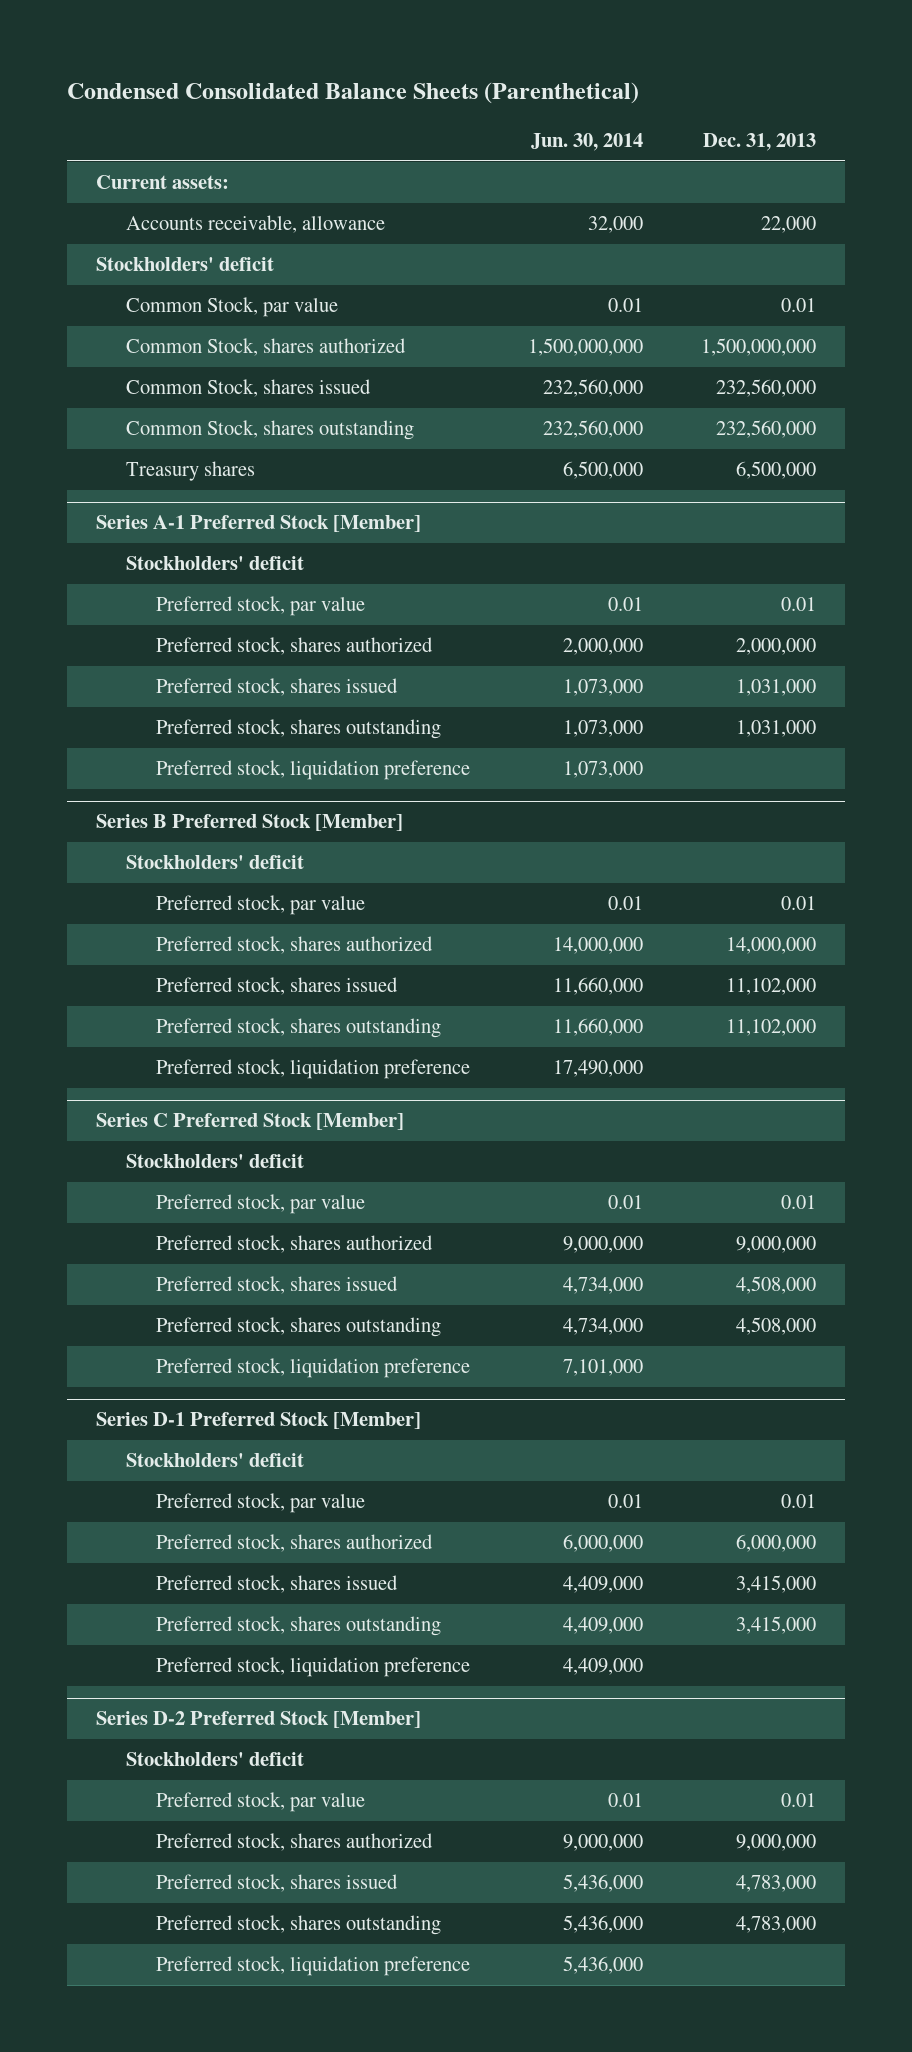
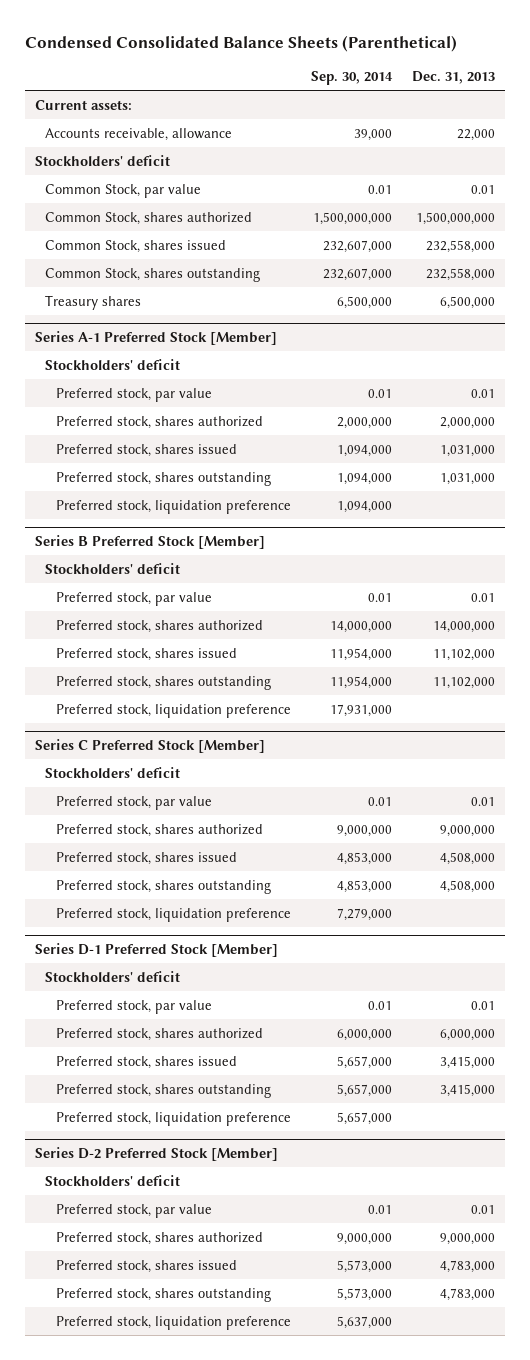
[531,133,644,152] Jun. 30, 2014 -> none
none -> [310,71,393,86] Sep. 30, 2014
[716,379,817,398] 232,560,000 -> [425,239,495,253] 232,558,000
[716,420,817,439] 232,560,000 -> [425,267,495,281] 232,558,000

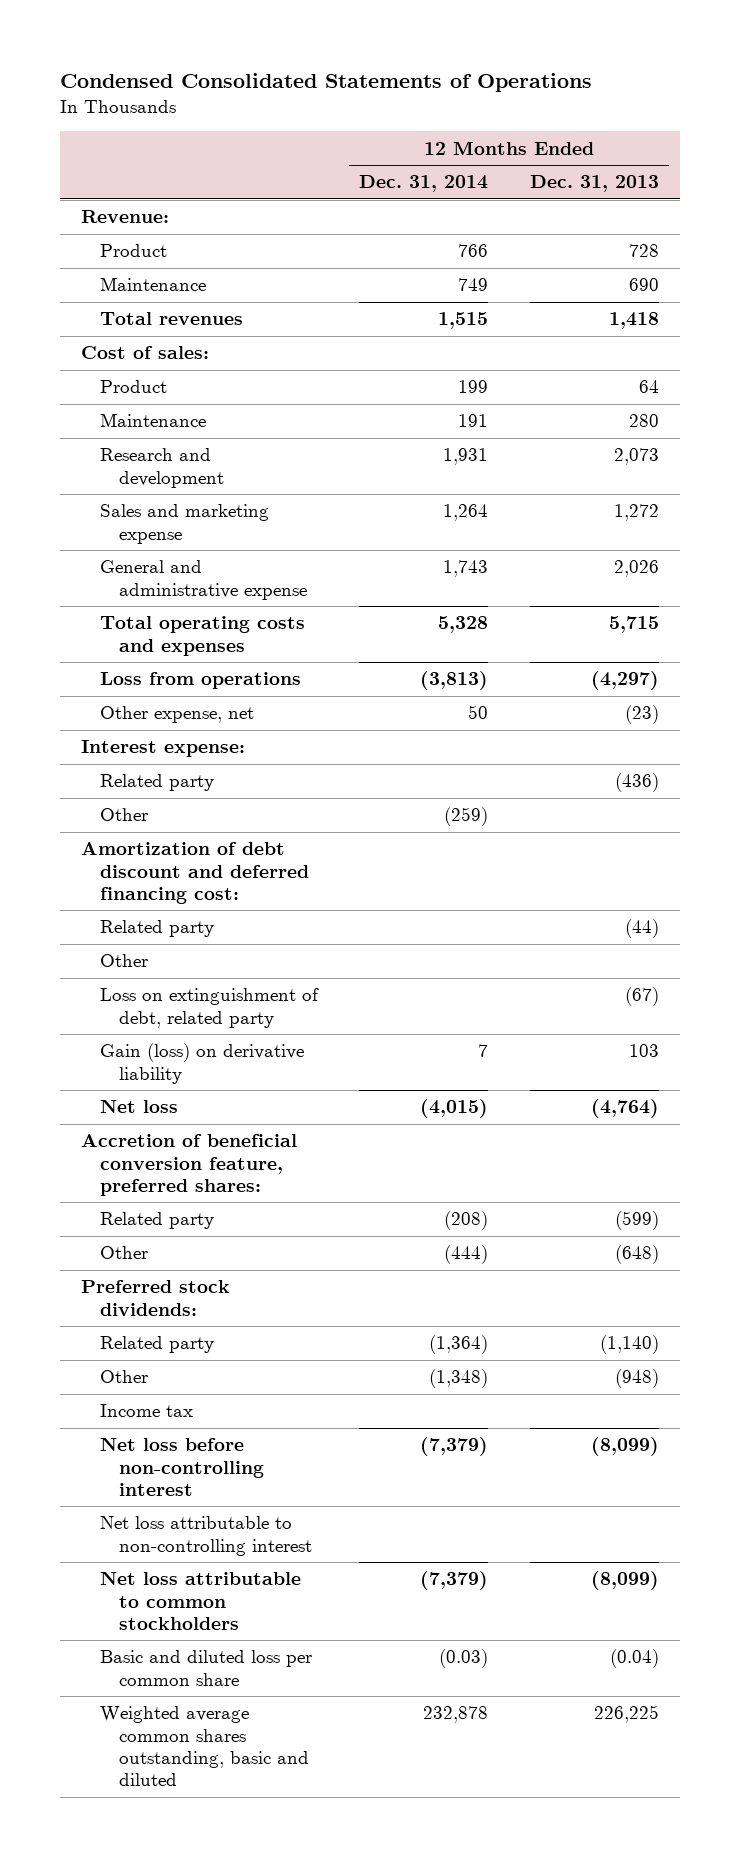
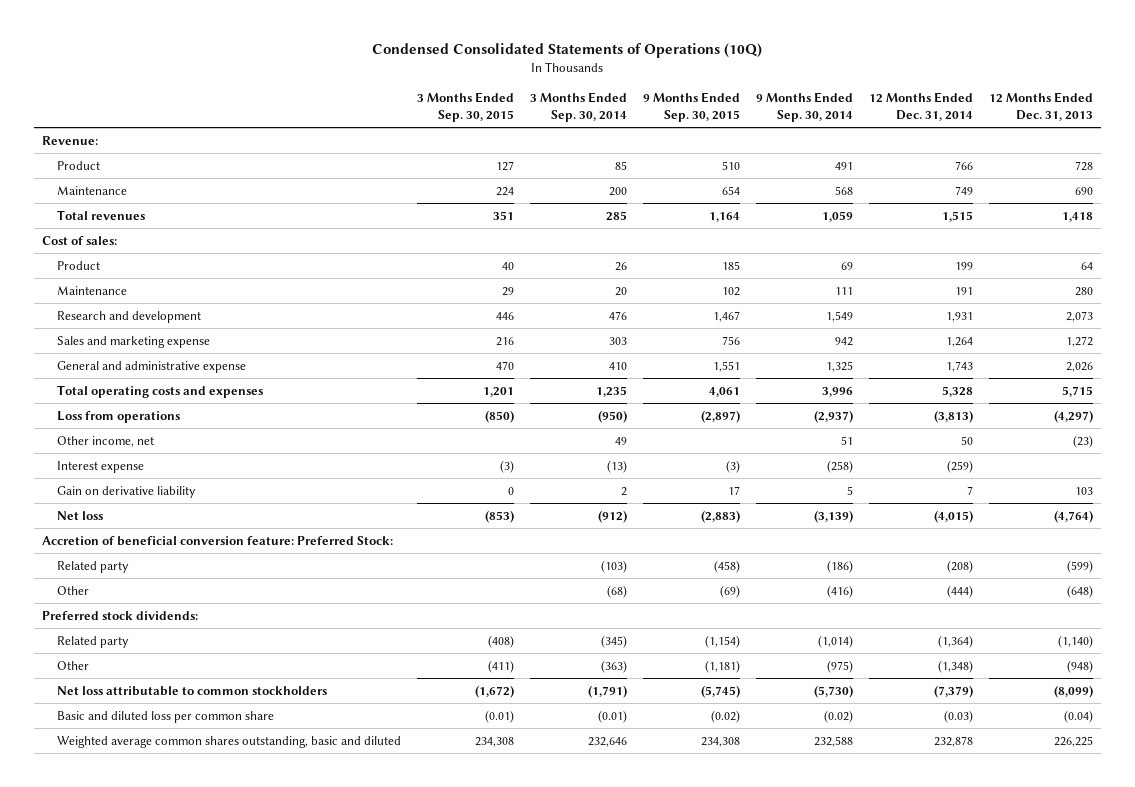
[59,73,592,93] Condensed Consolidated Statements of Operations -> [372,43,763,59] Condensed Consolidated Statements of Operations (10Q)
none -> [416,91,514,122] 3 Months Ended Sep. 30, 2015
none -> [529,91,627,122] 3 Months Ended Sep. 30, 2014
none -> [642,91,740,122] 9 Months Ended Sep. 30, 2015
none -> [755,91,853,122] 9 Months Ended Sep. 30, 2014
[80,740,245,758] Interest expense: -> none
[100,774,215,792] Related party -> none
[80,842,310,904] Amortization of debt discount and deferred financing cost: -> none
[100,920,215,938] Related party -> none
[100,954,149,968] Other -> none
[100,988,320,1028] Loss on extinguishment of debt, related party -> none
[100,706,255,724] Other expense, net -> [56,435,154,447] Other income, net
[100,808,149,822] Other -> [56,460,144,473] Interest expense
[100,1043,305,1084] Gain (loss) on derivative liability -> [56,485,196,498] Gain on derivative liability
[80,1134,297,1196] Accretion of beneficial conversion feature, preferred shares: -> [42,535,394,546] Accretion of beneficial conversion feature: Preferred Stock:
[100,1404,194,1418] Income tax -> none
[100,1438,265,1496] Net loss before non-controlling interest -> none
[100,1516,313,1556] Net loss attributable to non-controlling interest -> none

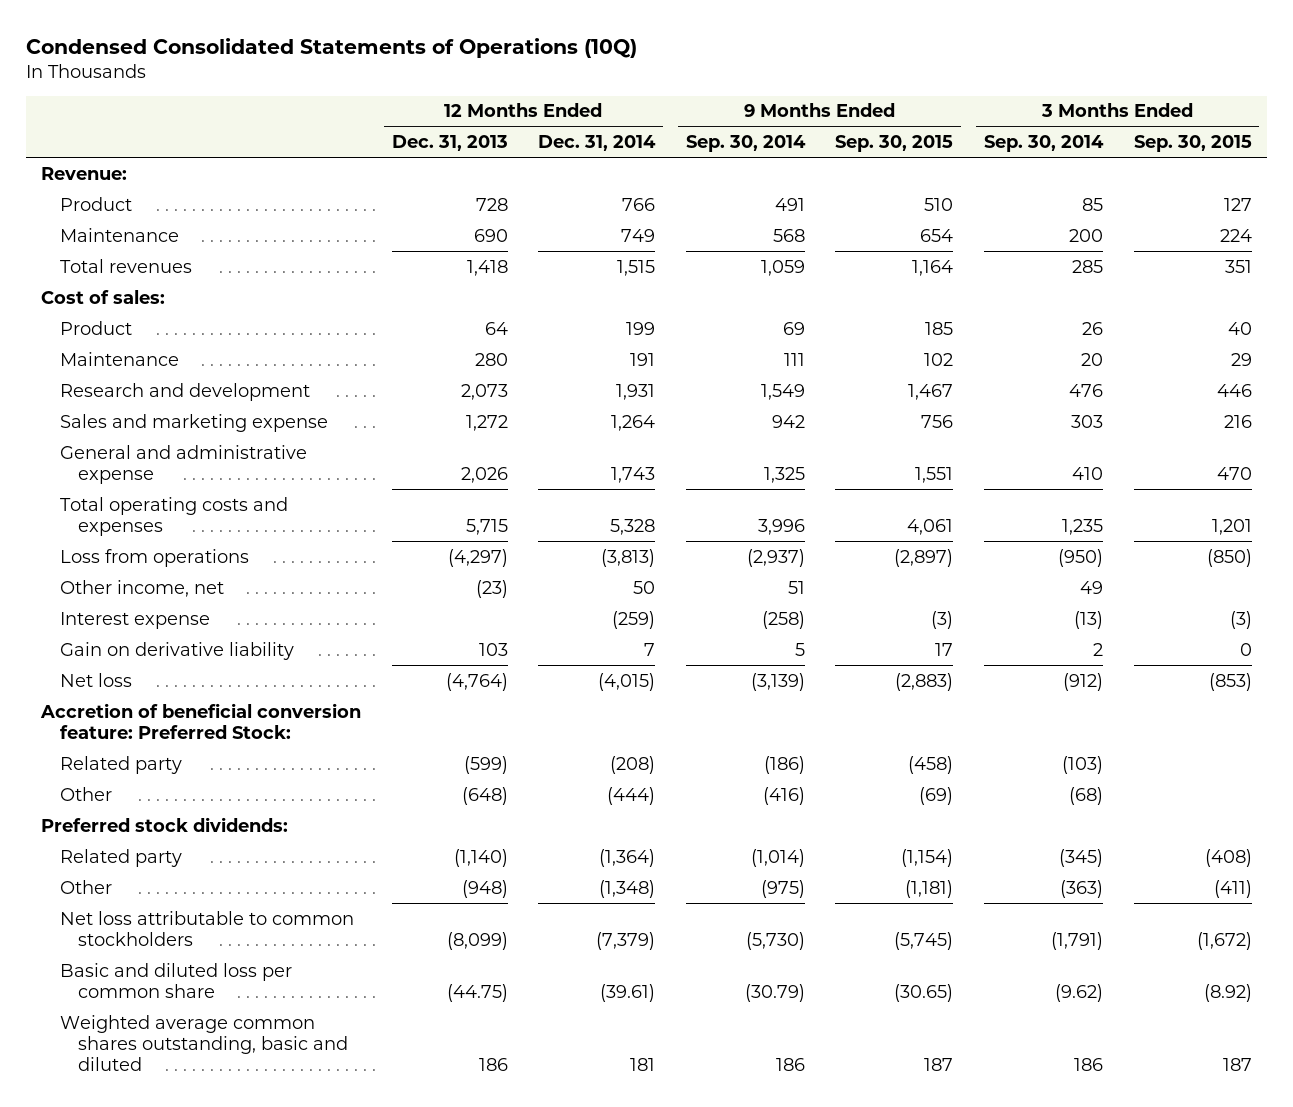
[484,709,514,723] (0.01) -> [1203,984,1252,1003] (8.92)
[597,709,627,723] (0.01) -> [1054,984,1103,1003] (9.62)
[710,709,740,723] (0.02) -> [894,984,954,1003] (30.65)
[823,709,853,723] (0.02) -> [744,984,805,1003] (30.79)
[943,709,973,723] (0.03) -> [600,984,656,1003] (39.61)
[1063,709,1093,723] (0.04) -> [446,984,508,1003] (44.75)
[474,736,514,747] 234,308 -> [1222,1058,1252,1072] 187
[587,736,627,747] 232,646 -> [1073,1058,1103,1072] 186
[700,736,740,747] 234,308 -> [924,1058,954,1072] 187
[813,735,853,747] 232,588 -> [775,1058,805,1072] 186
[933,735,973,747] 232,878 -> [630,1058,656,1072] 181
[1053,735,1093,747] 226,225 -> [478,1058,508,1072] 186

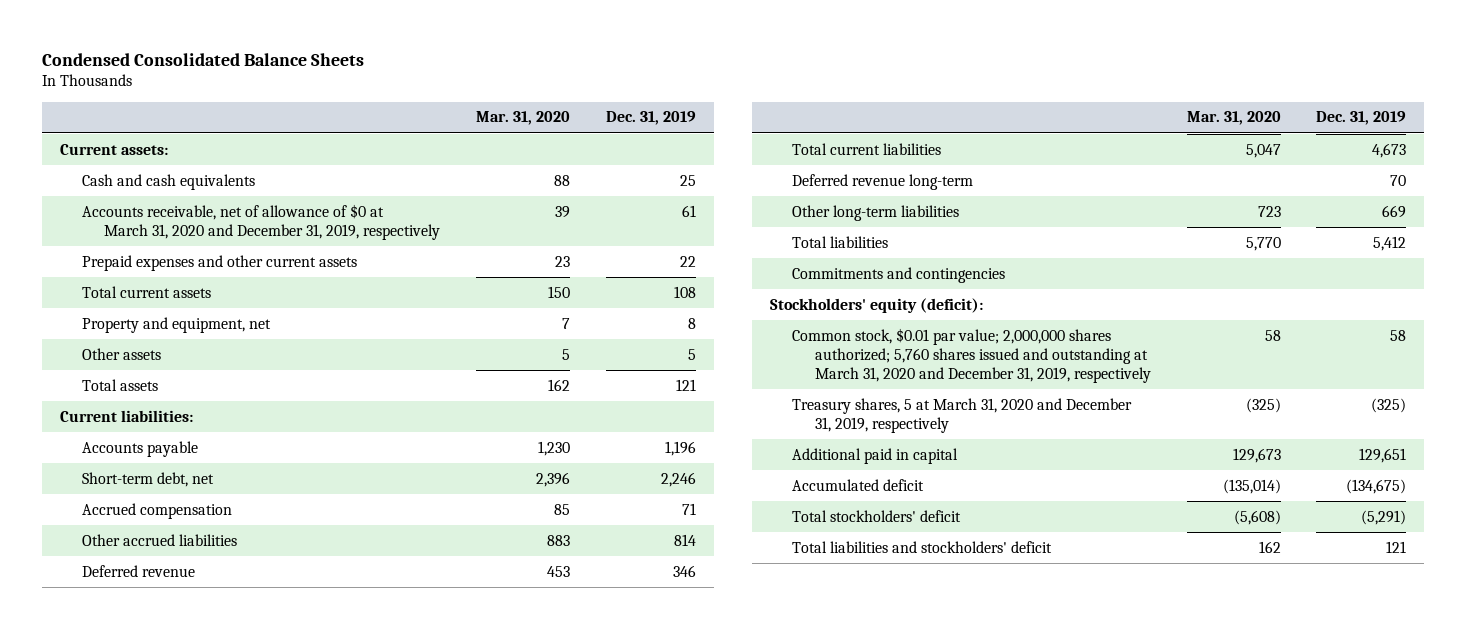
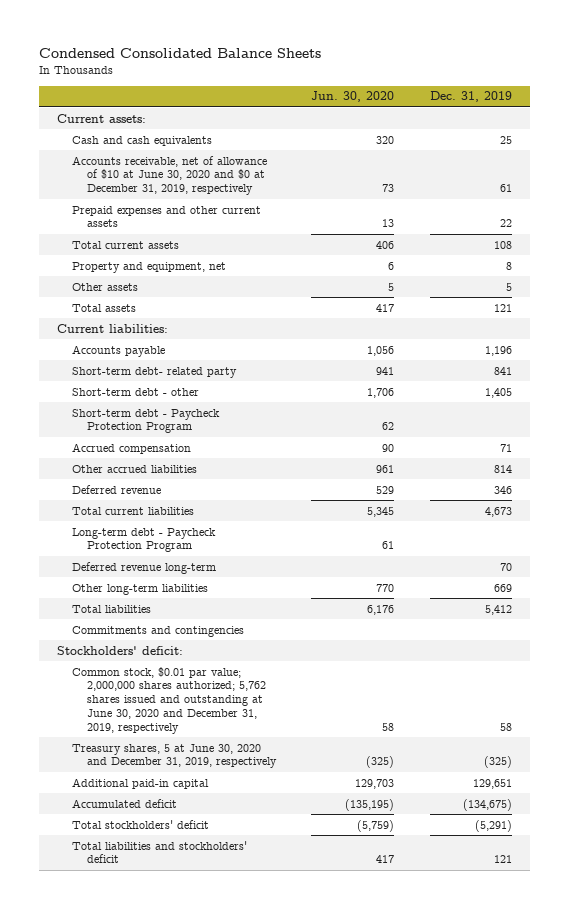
[476,111,571,126] Mar. 31, 2020 -> none
none -> [311,91,395,103] Jun. 30, 2020
[82,203,441,240] Accounts receivable, net of allowance of $0 at March 31, 2020 and December 31, 2019, respectively -> [71,155,267,196] Accounts receivable, net of allowance of $10 at June 30, 2020 and $0 at December 31, 2019, respectively
[82,471,215,487] Short-term debt, net -> [71,366,237,378] Short-term debt- related party
[661,471,697,487] 2,246 -> [494,366,513,375] 841
none -> [71,387,199,396] Short-term debt - other
none -> [71,408,220,434] Short-term debt - Paycheck Protection Program
none -> [71,527,216,553] Long-term debt - Paycheck Protection Program
[770,297,984,313] Stockholders' equity (deficit): -> [56,645,183,655] Stockholders' deficit:
[792,327,1151,383] Common stock, $0.01 par value; 2,000,000 shares authorized; 5,760 shares issued and outstanding at March 31, 2020 and December 31, 2019, respectively -> [71,666,266,734] Common stock, $0.01 par value; 2,000,000 shares authorized; 5,762 shares issued and outstanding at June 30, 2020 and December 31, 2019, respectively
[792,397,1133,433] Treasury shares, 5 at March 31, 2020 and December 31, 2019, respectively -> [71,743,277,769] Treasury shares, 5 at June 30, 2020 and December 31, 2019, respectively
[792,447,959,464] Additional paid in capital -> [71,777,209,789] Additional paid-in capital

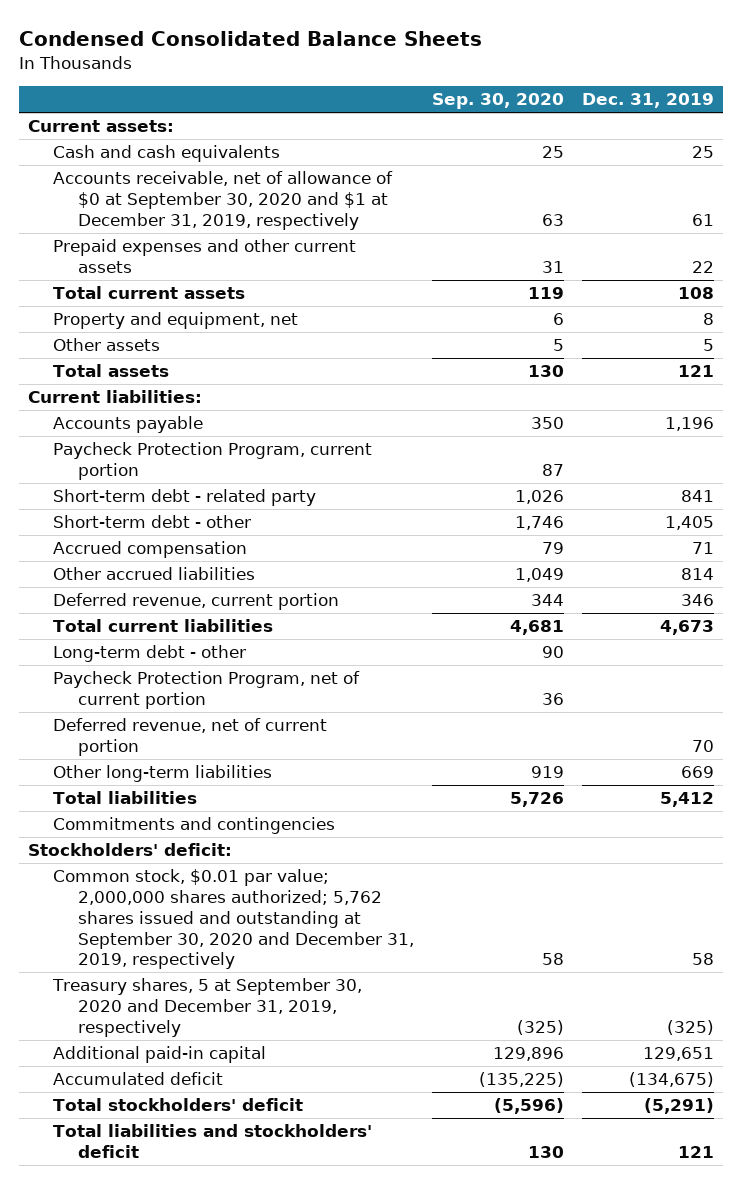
[311,91,395,103] Jun. 30, 2020 -> none
none -> [432,93,565,110] Sep. 30, 2020
[71,155,267,196] Accounts receivable, net of allowance of $10 at June 30, 2020 and $0 at December 31, 2019, respectively -> [53,171,394,230] Accounts receivable, net of allowance of $0 at September 30, 2020 and $1 at December 31, 2019, respectively
none -> [53,442,373,481] Paycheck Protection Program, current portion
[71,366,237,378] Short-term debt- related party -> [53,489,317,507] Short-term debt - related party
[71,408,220,434] Short-term debt - Paycheck Protection Program -> none
[71,484,161,494] Deferred revenue -> [53,593,340,611] Deferred revenue, current portion
none -> [53,645,247,663] Long-term debt - other
[71,527,216,553] Long-term debt - Paycheck Protection Program -> [53,671,361,710] Paycheck Protection Program, net of current portion
[71,561,216,574] Deferred revenue long-term -> [53,718,328,757] Deferred revenue, net of current portion
[71,666,266,734] Common stock, $0.01 par value; 2,000,000 shares authorized; 5,762 shares issued and outstanding at June 30, 2020 and December 31, 2019, respectively -> [53,869,415,970] Common stock, $0.01 par value; 2,000,000 shares authorized; 5,762 shares issued and outstanding at September 30, 2020 and December 31, 2019, respectively
[71,743,277,769] Treasury shares, 5 at June 30, 2020 and December 31, 2019, respectively -> [52,978,363,1037] Treasury shares, 5 at September 30, 2020 and December 31, 2019, respectively

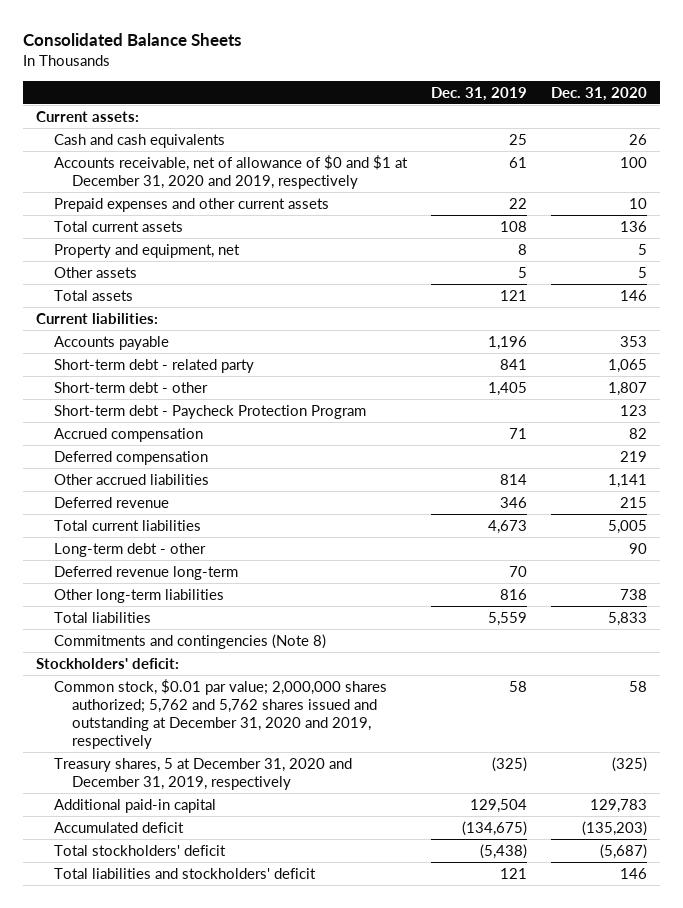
[19,30,483,46] Condensed Consolidated Balance Sheets -> [23,33,242,47] Consolidated Balance Sheets
[432,93,565,110] Sep. 30, 2020 -> none
none -> [551,86,648,101] Dec. 31, 2020
[53,171,394,230] Accounts receivable, net of allowance of $0 at September 30, 2020 and $1 at December 31, 2019, respectively -> [53,154,408,189] Accounts receivable, net of allowance of $0 and $1 at December 31, 2020 and 2019, respectively
[53,442,373,481] Paycheck Protection Program, current portion -> none
none -> [53,404,366,419] Short-term debt - Paycheck Protection Program
none -> [53,450,208,465] Deferred compensation
[53,593,340,611] Deferred revenue, current portion -> [53,496,169,508] Deferred revenue
[53,671,361,710] Paycheck Protection Program, net of current portion -> none
[53,718,328,757] Deferred revenue, net of current portion -> [53,565,238,580] Deferred revenue long-term
[680,766,714,779] 669 -> [499,588,527,600] 816
[659,792,714,808] 5,412 -> [487,611,527,626] 5,559
[53,817,336,835] Commitments and contingencies -> [53,633,326,649] Commitments and contingencies (Note 8)
[53,869,415,970] Common stock, $0.01 par value; 2,000,000 shares authorized; 5,762 shares issued and outstanding at September 30, 2020 and December 31, 2019, respectively -> [53,678,387,749] Common stock, $0.01 par value; 2,000,000 shares authorized; 5,762 and 5,762 shares issued and outstanding at December 31, 2020 and 2019, respectively
[52,978,363,1037] Treasury shares, 5 at September 30, 2020 and December 31, 2019, respectively -> [53,757,352,790] Treasury shares, 5 at December 31, 2020 and December 31, 2019, respectively
[642,1047,714,1062] 129,651 -> [469,798,527,813] 129,504
[643,1098,714,1115] (5,291) -> [479,843,527,859] (5,438)

